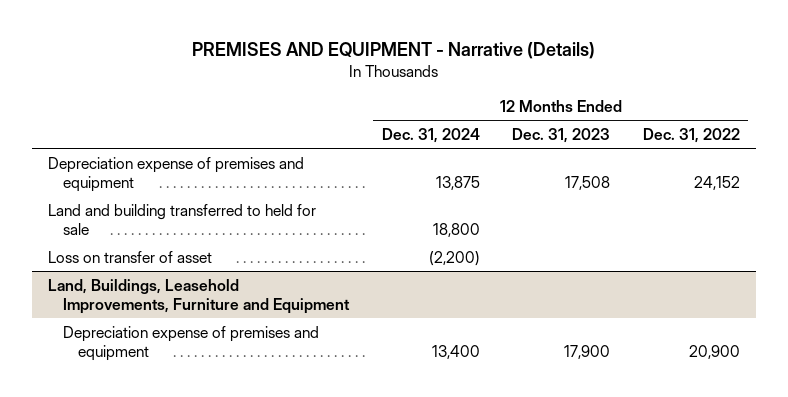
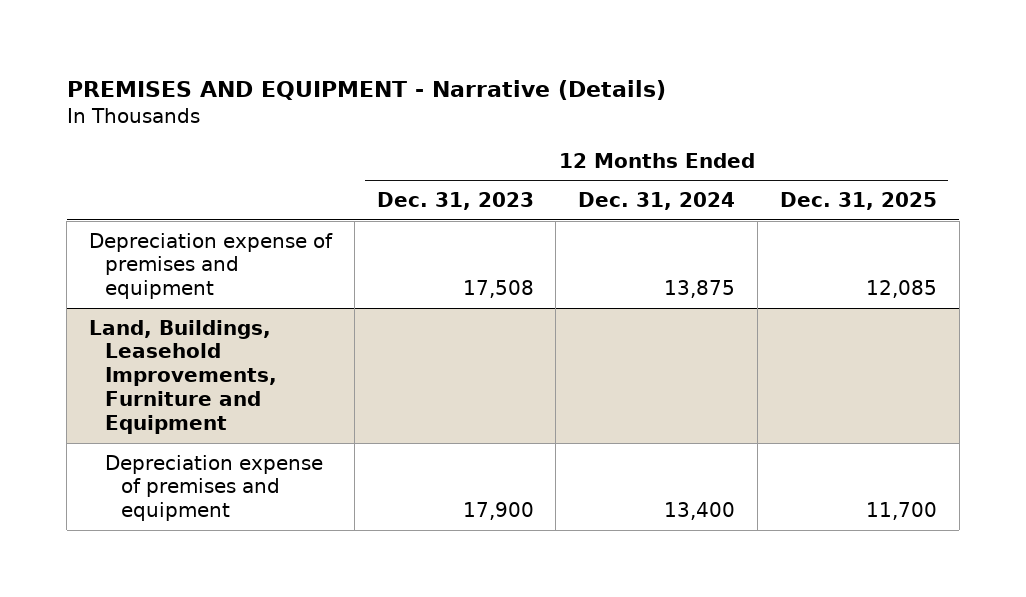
[642,128,740,144] Dec. 31, 2022 -> none
none -> [779,192,937,211] Dec. 31, 2025
[48,203,317,235] Land and building transferred to held for sale -> none
[48,250,213,263] Loss on transfer of asset -> none

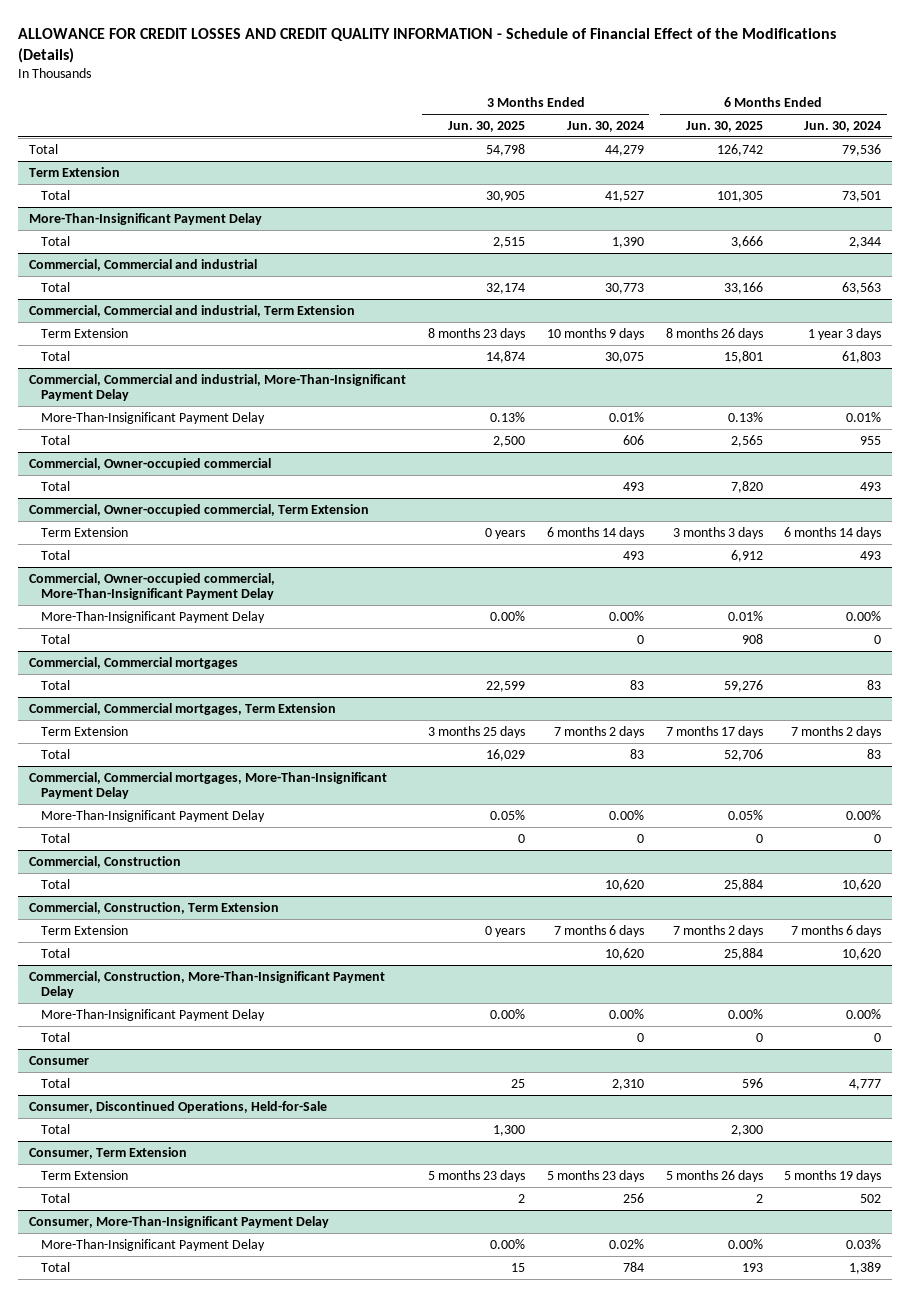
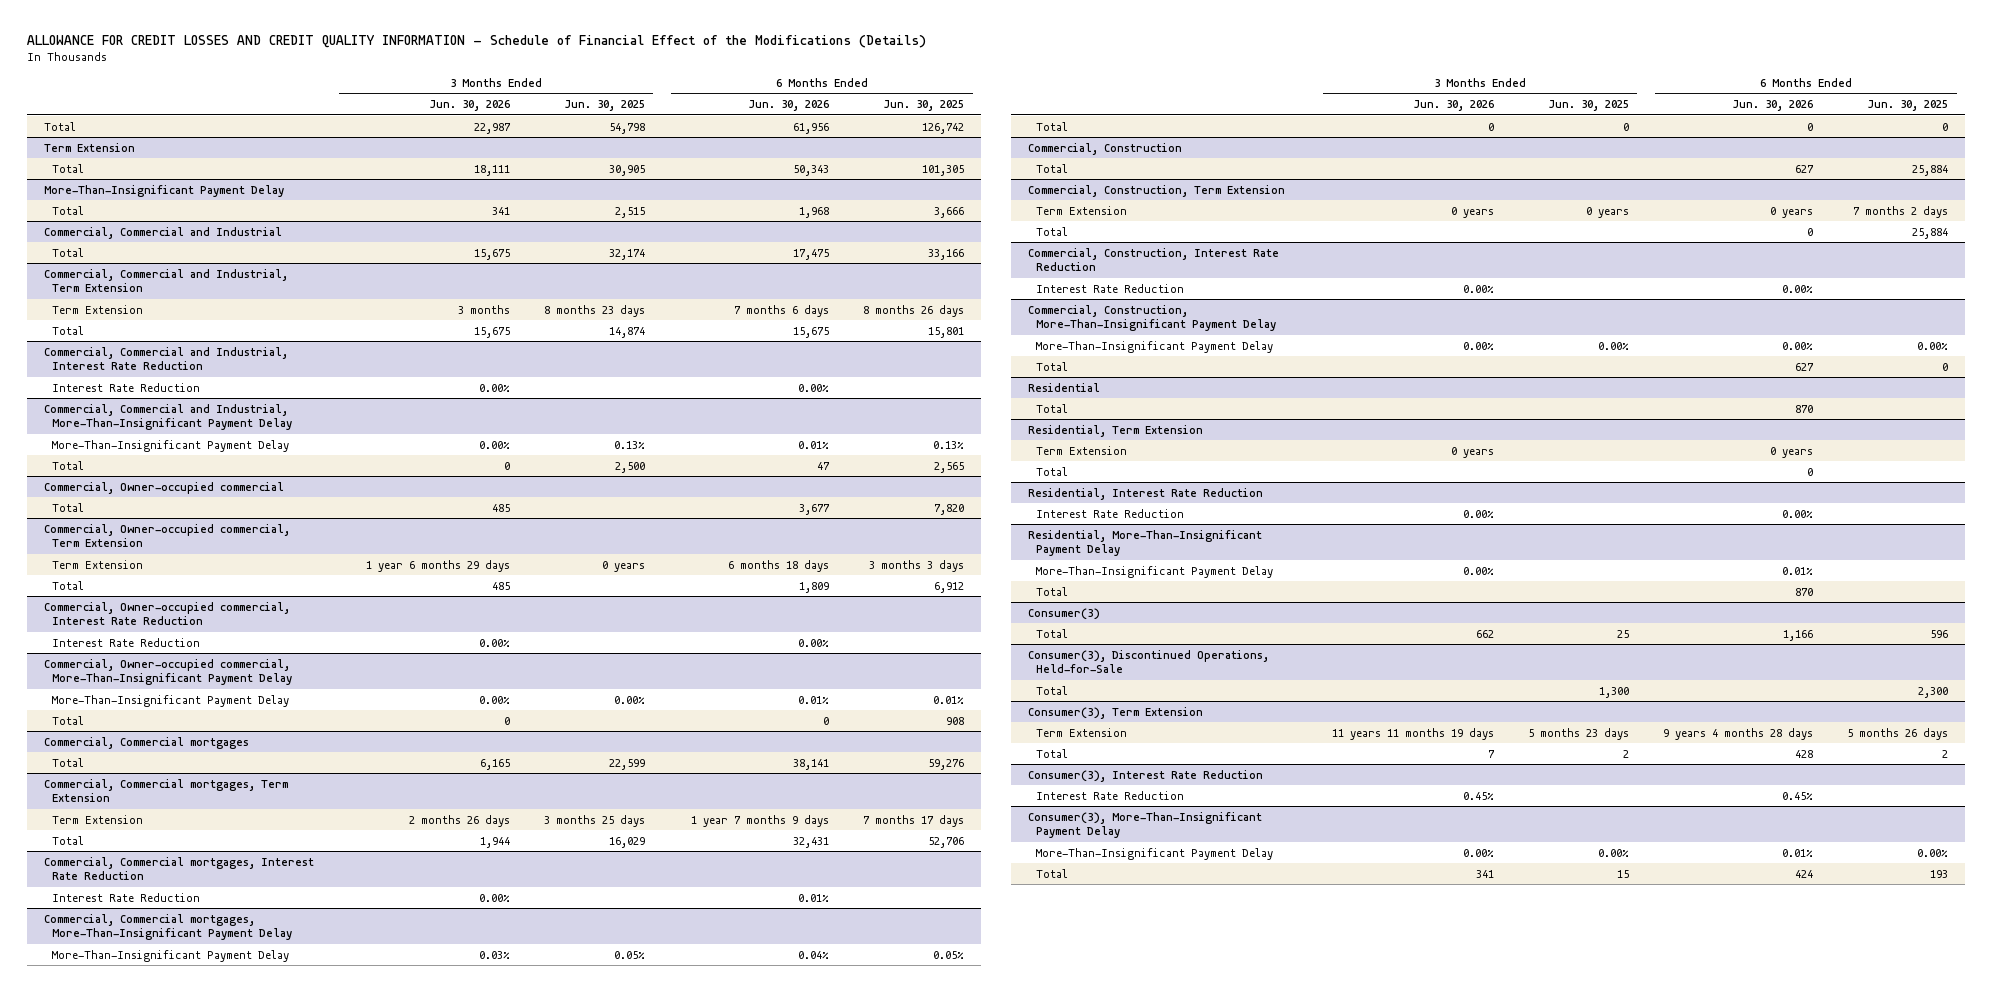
[566,120,644,132] Jun. 30, 2024 -> none
[804,120,882,132] Jun. 30, 2024 -> none
none -> [428,100,510,112] Jun. 30, 2026
none -> [748,100,830,112] Jun. 30, 2026
[28,258,257,271] Commercial, Commercial and industrial -> [43,226,282,239] Commercial, Commercial and Industrial
[28,304,355,317] Commercial, Commercial and industrial, Term Extension -> [43,268,288,292] Commercial, Commercial and Industrial, Term Extension
none -> [43,346,288,370] Commercial, Commercial and Industrial, Interest Rate Reduction
none -> [51,382,200,392] Interest Rate Reduction
[28,373,406,402] Commercial, Commercial and industrial, More-Than-Insignificant Payment Delay -> [43,403,292,430] Commercial, Commercial and Industrial, More-Than-Insignificant Payment Delay
none -> [43,601,290,625] Commercial, Owner-occupied commercial, Interest Rate Reduction
none -> [51,637,200,647] Interest Rate Reduction
none -> [43,856,314,880] Commercial, Commercial mortgages, Interest Rate Reduction
none -> [51,892,200,902] Interest Rate Reduction
none -> [1027,247,1279,271] Commercial, Construction, Interest Rate Reduction
none -> [1035,283,1184,293] Interest Rate Reduction
none -> [1027,382,1100,392] Residential
none -> [1035,403,1068,413] Total
none -> [1027,424,1203,437] Residential, Term Extension
none -> [1035,445,1127,455] Term Extension
none -> [1035,466,1068,476] Total
none -> [1027,487,1263,500] Residential, Interest Rate Reduction
none -> [1035,508,1184,518] Interest Rate Reduction
none -> [1027,529,1262,556] Residential, More-Than-Insignificant Payment Delay
none -> [1035,565,1273,578] More-Than-Insignificant Payment Delay
none -> [1035,586,1068,596] Total
[28,1055,89,1065] Consumer -> [1027,607,1100,620] Consumer(3)
[28,1100,327,1113] Consumer, Discontinued Operations, Held-for-Sale -> [1027,649,1269,673] Consumer(3), Discontinued Operations, Held-for-Sale
[28,1146,187,1159] Consumer, Term Extension -> [1027,706,1203,719] Consumer(3), Term Extension
none -> [1027,769,1263,782] Consumer(3), Interest Rate Reduction
none -> [1035,790,1184,800] Interest Rate Reduction
[28,1215,329,1228] Consumer, More-Than-Insignificant Payment Delay -> [1027,811,1262,838] Consumer(3), More-Than-Insignificant Payment Delay

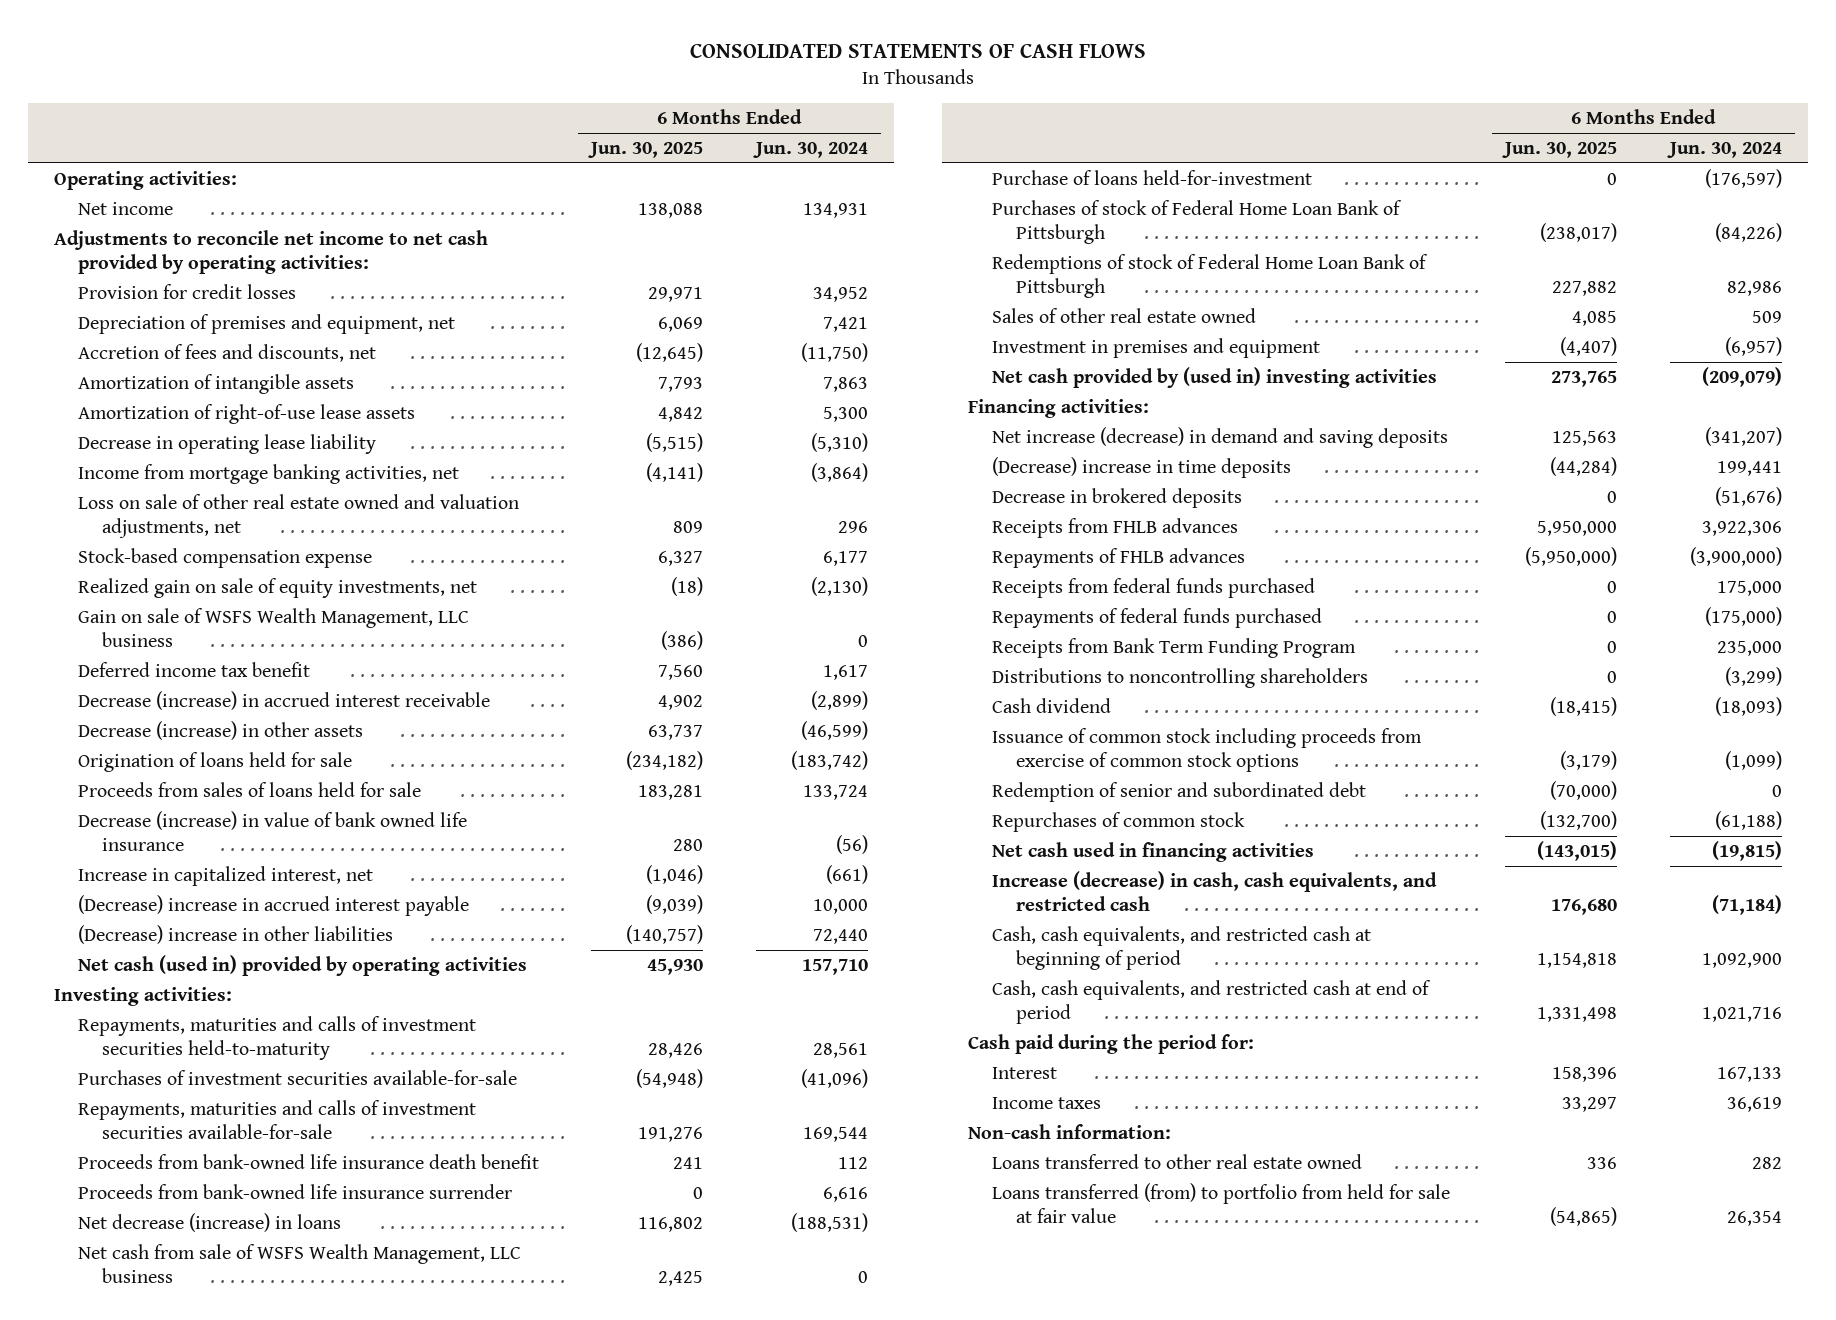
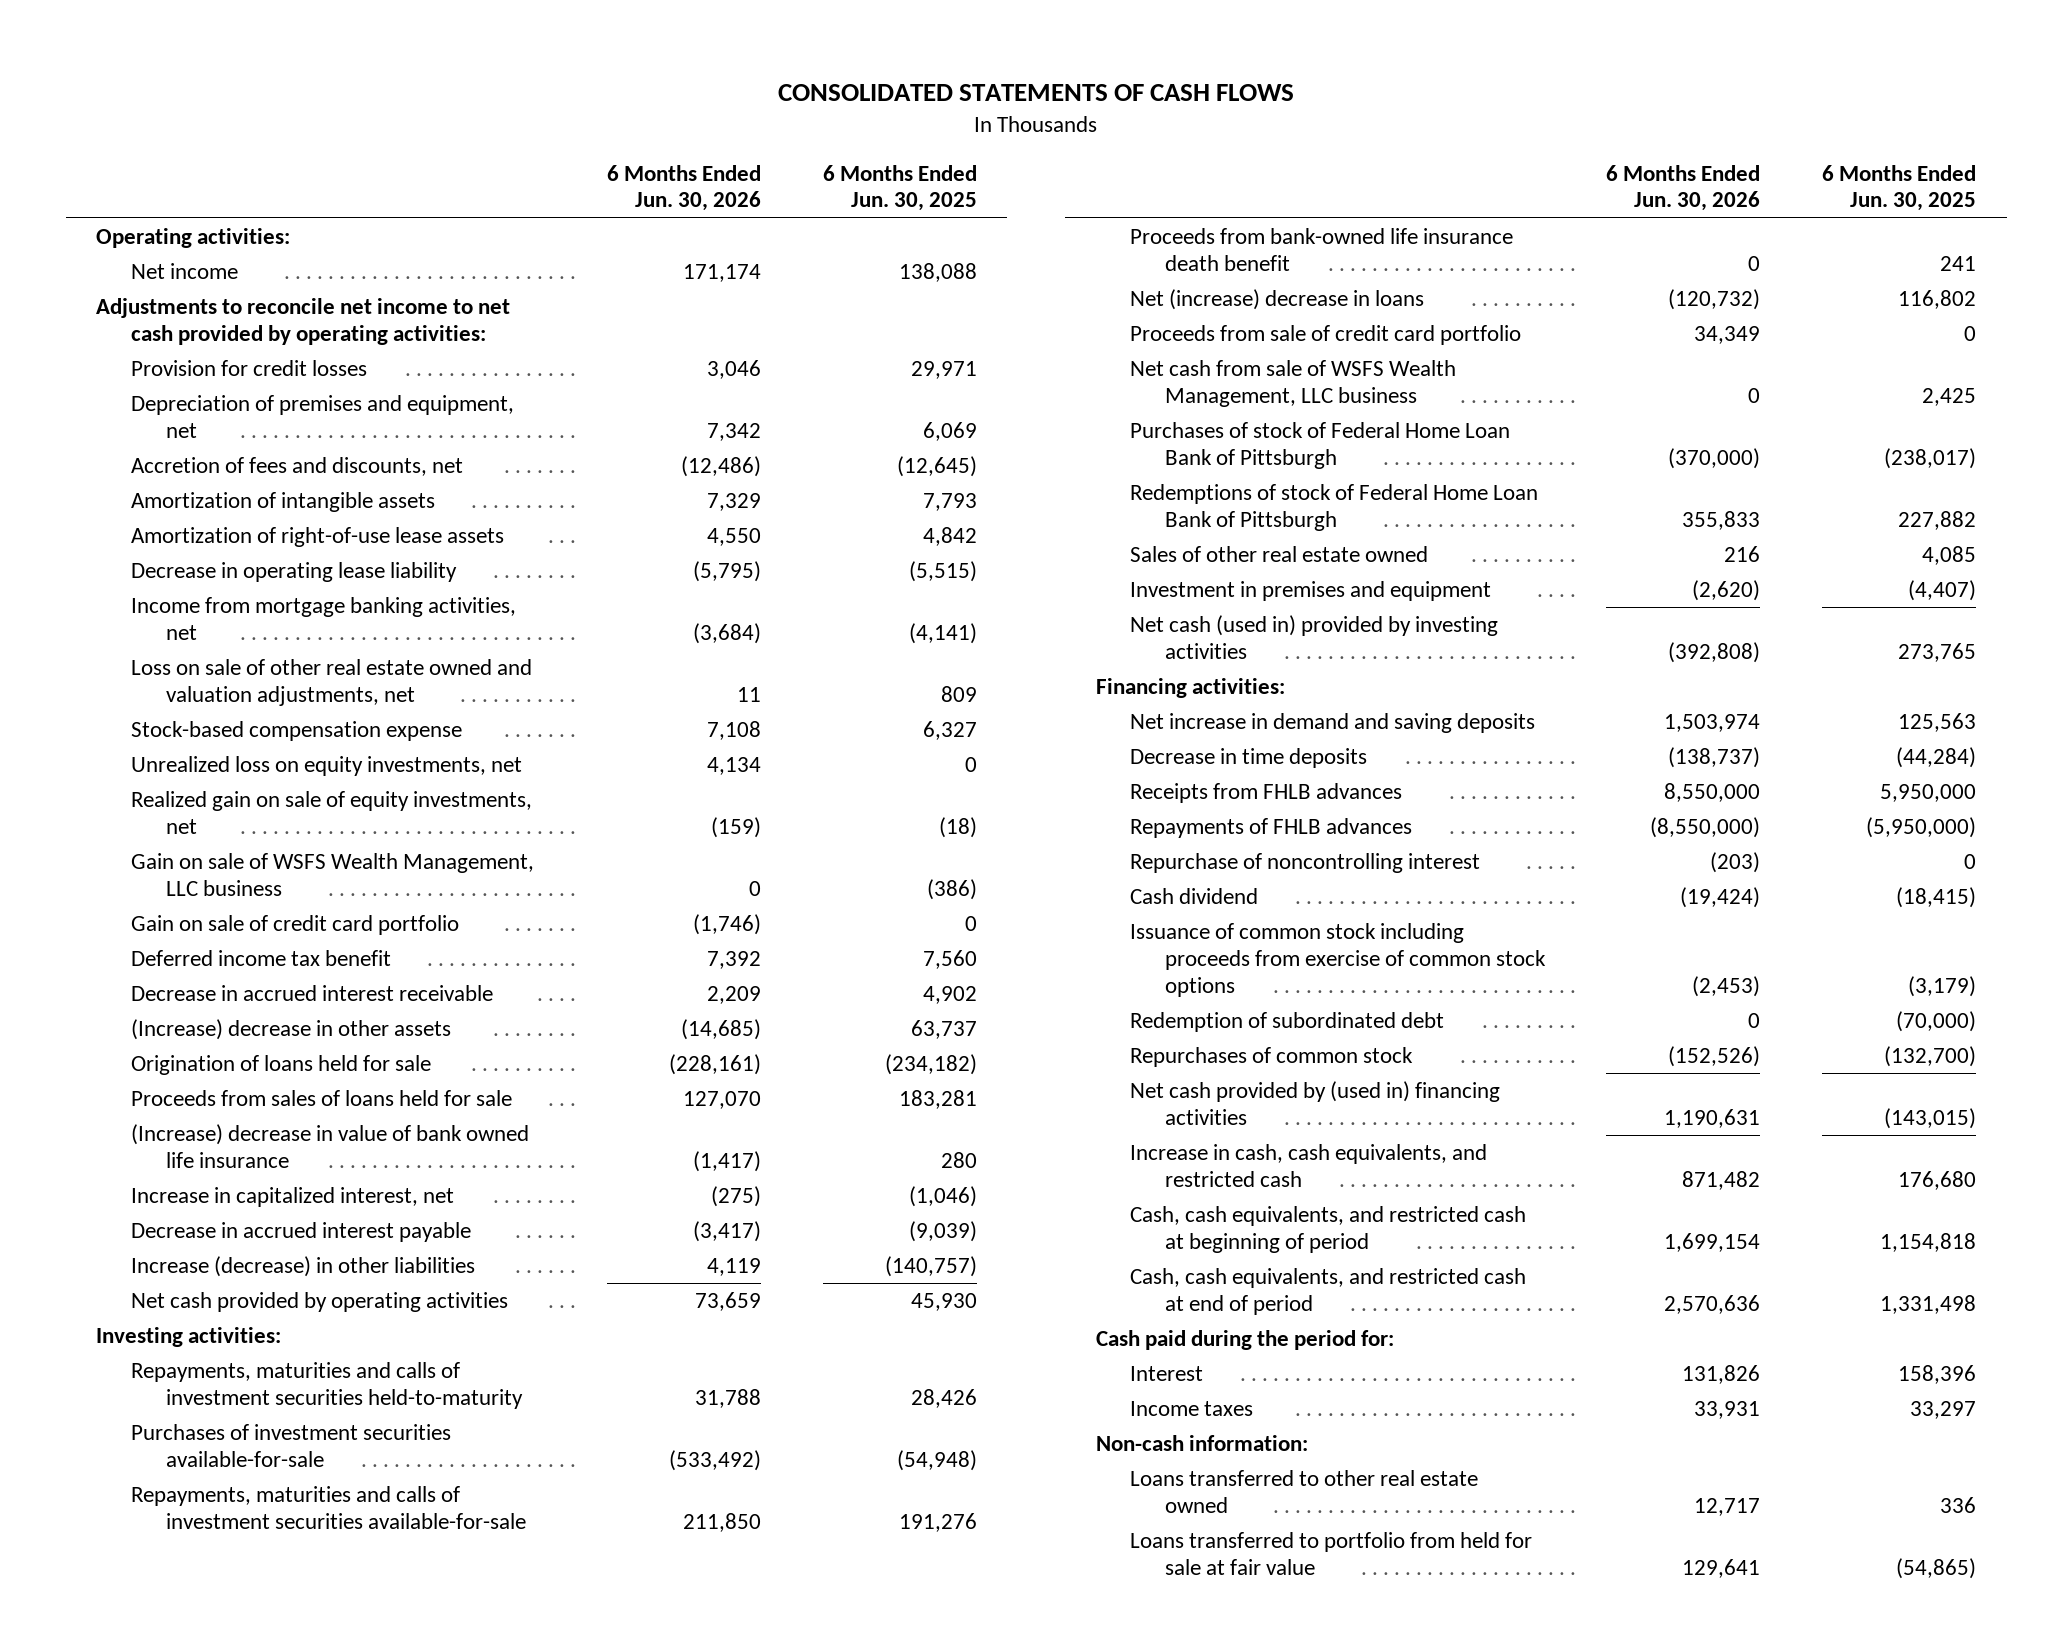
[752,141,868,158] Jun. 30, 2024 -> none
none -> [607,164,762,212] 6 Months Ended Jun. 30, 2026
none -> [130,756,522,777] Unrealized loss on equity investments, net
none -> [130,915,459,936] Gain on sale of credit card portfolio
[78,690,491,710] Decrease (increase) in accrued interest receivable -> [130,985,493,1002] Decrease in accrued interest receivable
[78,720,364,740] Decrease (increase) in other assets -> [130,1019,451,1041] (Increase) decrease in other assets
[78,810,468,852] Decrease (increase) in value of bank owned life insurance -> [130,1124,529,1168] (Increase) decrease in value of bank owned life insurance
[78,894,470,916] (Decrease) increase in accrued interest payable -> [130,1222,471,1243] Decrease in accrued interest payable
[78,924,394,944] (Decrease) increase in other liabilities -> [130,1256,475,1278] Increase (decrease) in other liabilities
[78,954,528,976] Net cash (used in) provided by operating activities -> [130,1292,508,1313] Net cash provided by operating activities
[78,1183,513,1199] Proceeds from bank-owned life insurance surrender -> none
[78,1212,342,1232] Net decrease (increase) in loans -> [1130,289,1425,311] Net (increase) decrease in loans
none -> [1130,325,1522,346] Proceeds from sale of credit card portfolio
[991,169,1312,185] Purchase of loans held-for-investment -> none
[991,366,1437,388] Net cash provided by (used in) investing activities -> [1130,615,1499,659] Net cash (used in) provided by investing activities
[991,487,1242,508] Decrease in brokered deposits -> none
[991,426,1448,448] Net increase (decrease) in demand and saving deposits -> [1130,713,1536,734] Net increase in demand and saving deposits
[991,456,1291,478] (Decrease) increase in time deposits -> [1130,748,1368,769] Decrease in time deposits
[991,577,1315,598] Receipts from federal funds purchased -> none
[991,607,1322,628] Repayments of federal funds purchased -> none
[991,637,1356,658] Receipts from Bank Term Funding Program -> none
[991,667,1368,688] Distributions to noncontrolling shareholders -> none
none -> [1130,853,1481,874] Repurchase of noncontrolling interest
[991,781,1366,802] Redemption of senior and subordinated debt -> [1130,1012,1445,1033] Redemption of subordinated debt
[991,841,1314,862] Net cash used in financing activities -> [1130,1081,1501,1125] Net cash provided by (used in) financing activities
[991,870,1437,912] Increase (decrease) in cash, cash equivalents, and restricted cash -> [1130,1144,1488,1187] Increase in cash, cash equivalents, and restricted cash
[991,1182,1450,1224] Loans transferred (from) to portfolio from held for sale at fair value -> [1130,1532,1533,1575] Loans transferred to portfolio from held for sale at fair value

